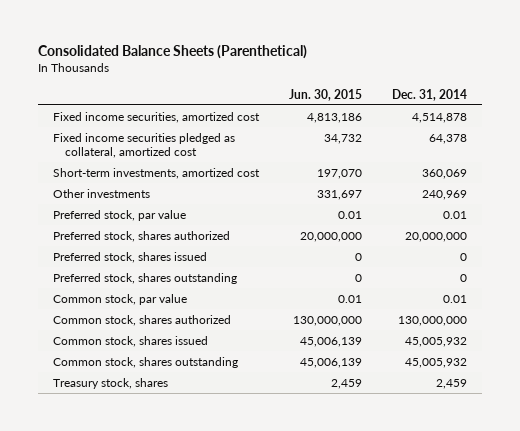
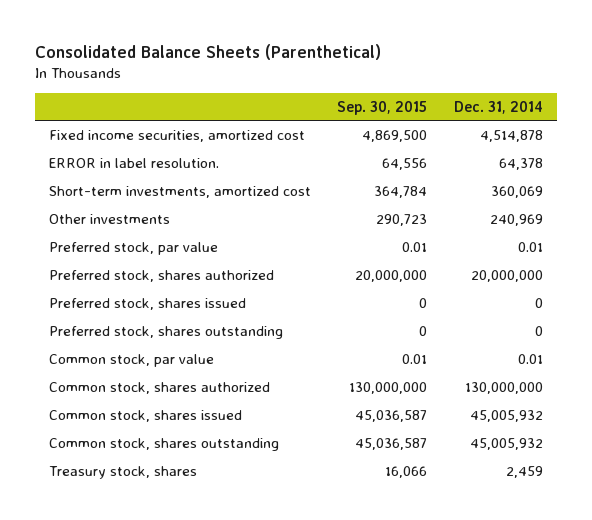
[288,88,362,101] Jun. 30, 2015 -> none
none -> [337,100,428,115] Sep. 30, 2015
[52,132,235,159] Fixed income securities pledged as collateral, amortized cost -> [48,157,219,168] ERROR in label resolution.

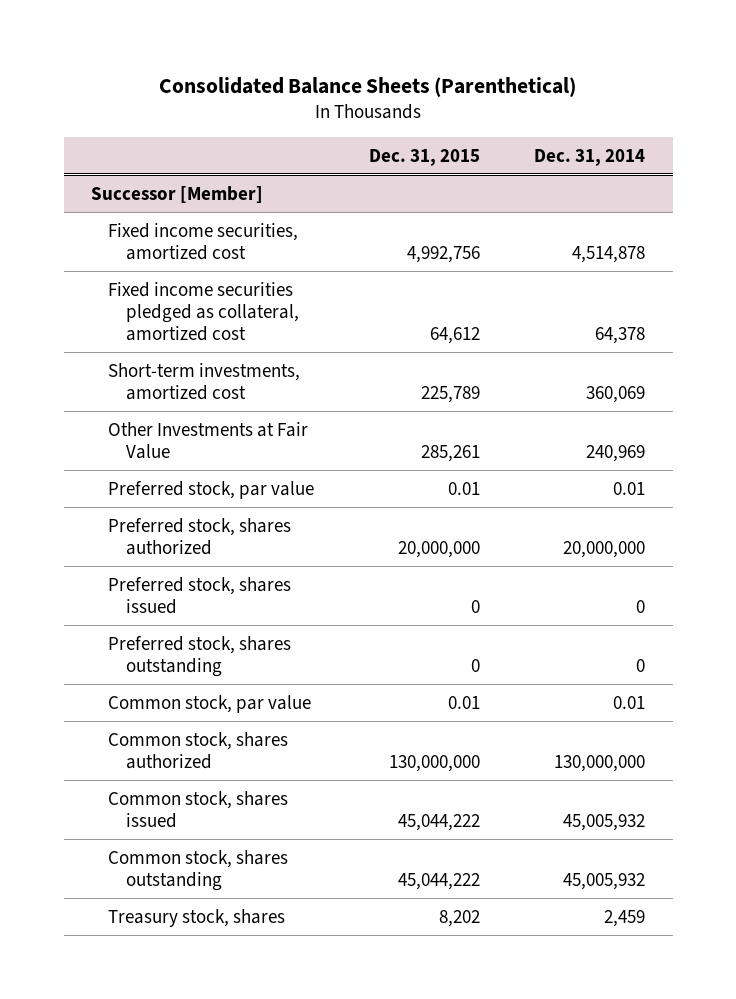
[337,100,428,115] Sep. 30, 2015 -> none
none -> [368,148,480,166] Dec. 31, 2015
none -> [90,185,263,203] Successor [Member]
[48,157,219,168] ERROR in label resolution. -> [108,281,299,341] Fixed income securities pledged as collateral, amortized cost
[48,213,170,224] Other investments -> [108,421,309,459] Other Investments at Fair Value

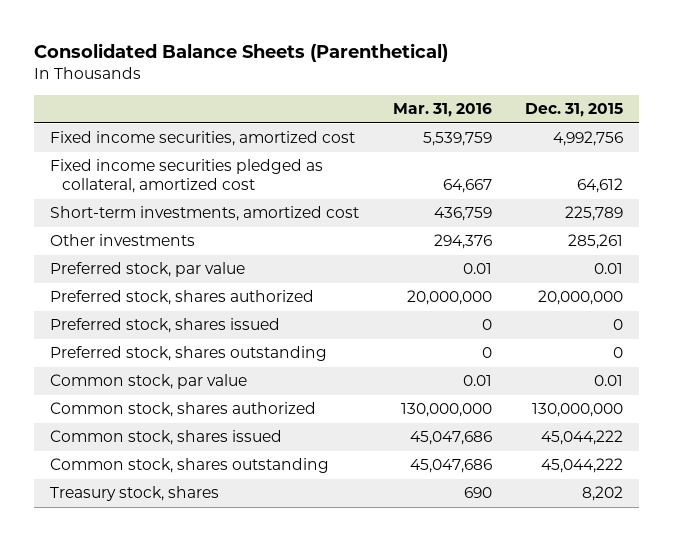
[534,148,646,166] Dec. 31, 2014 -> none
none -> [392,103,492,118] Mar. 31, 2016
[90,185,263,203] Successor [Member] -> none
[108,421,309,459] Other Investments at Fair Value -> [50,234,196,247] Other investments

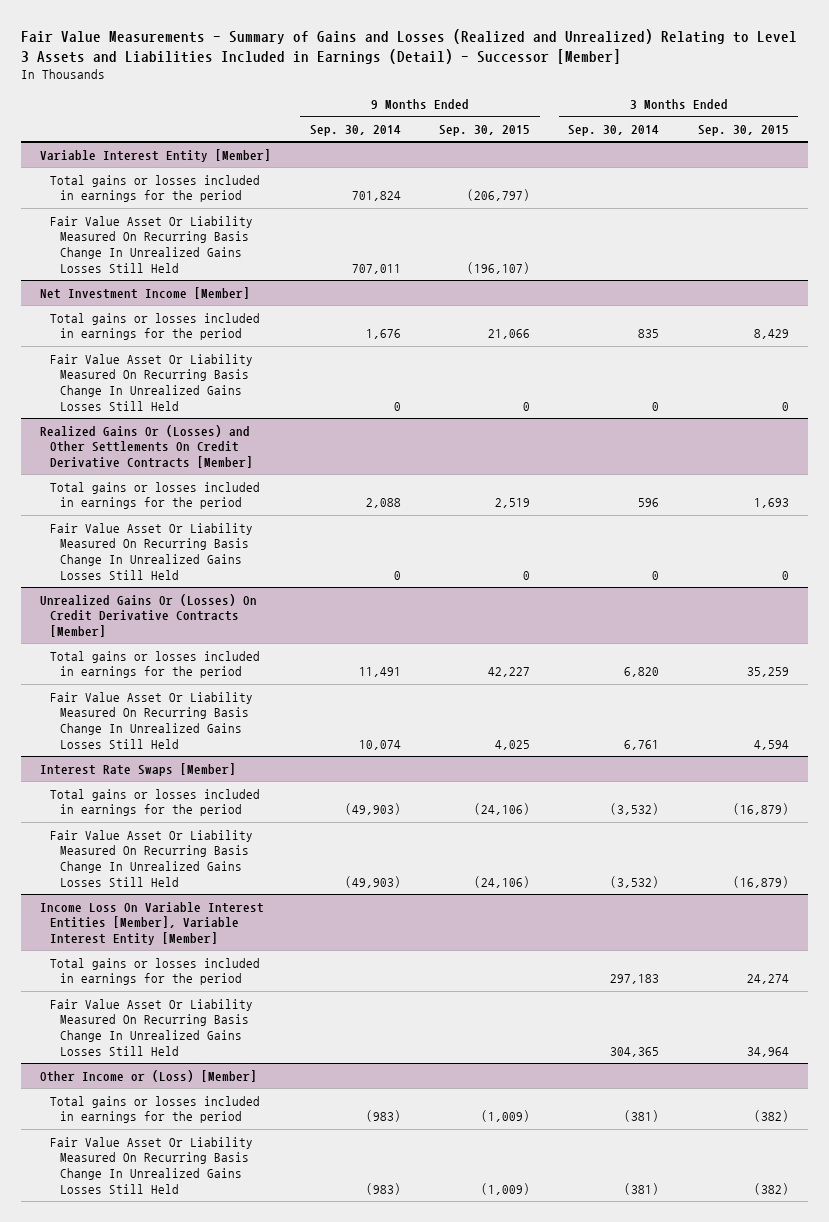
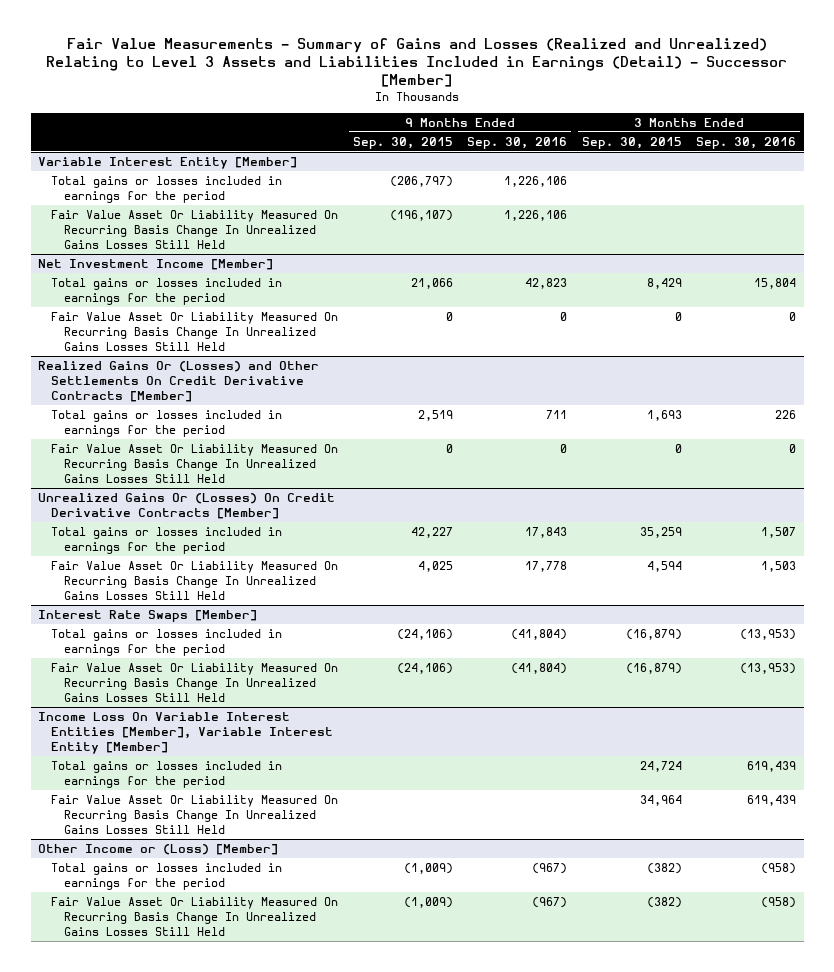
[309,124,401,136] Sep. 30, 2014 -> none
[568,124,660,136] Sep. 30, 2014 -> none
none -> [467,136,568,149] Sep. 30, 2016
none -> [696,136,797,149] Sep. 30, 2016
[746,974,789,985] 24,274 -> [639,760,682,772] 24,724

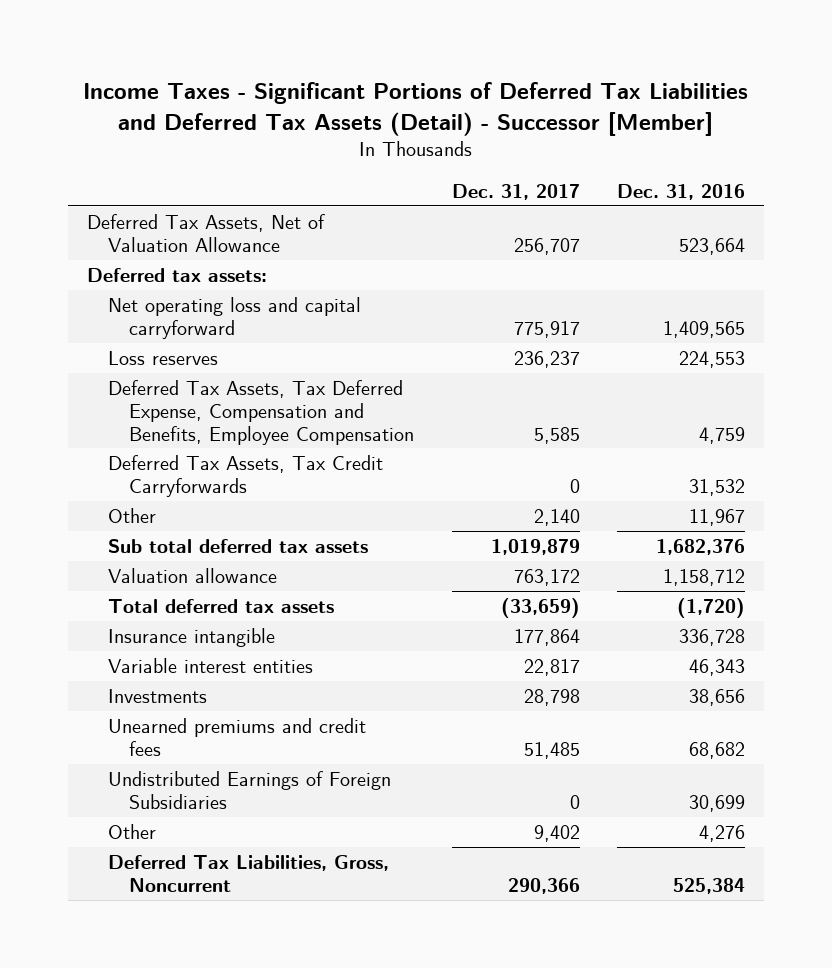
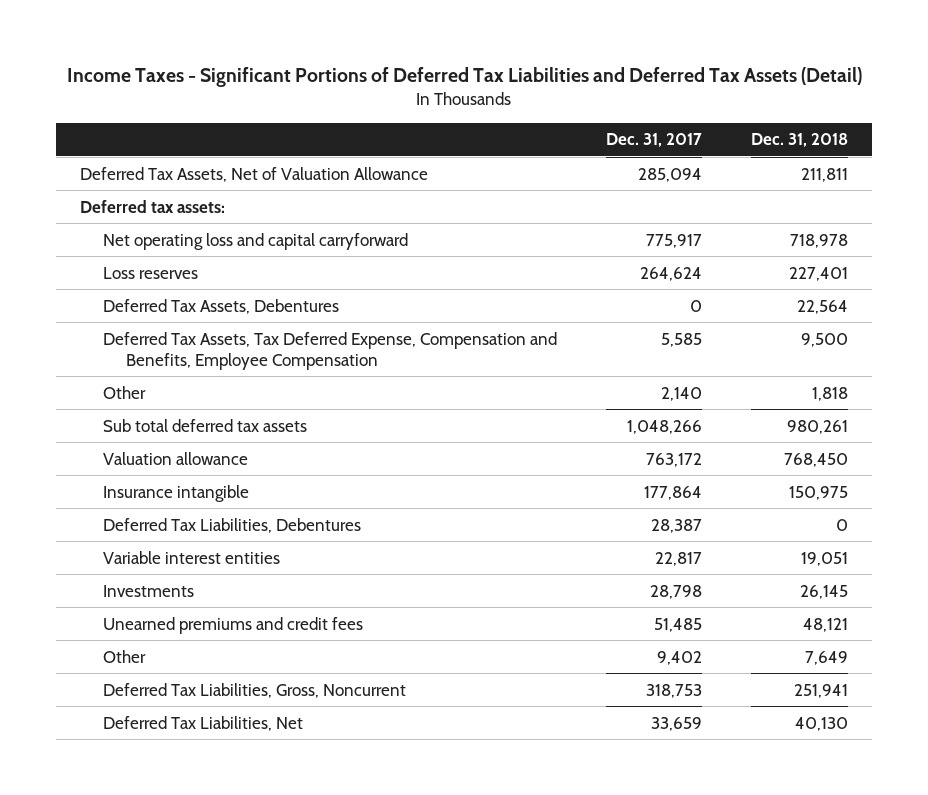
[82,81,748,136] Income Taxes - Significant Portions of Deferred Tax Liabilities and Deferred Tax Assets (Detail) - Successor [Member] -> [67,67,863,88] Income Taxes - Significant Portions of Deferred Tax Liabilities and Deferred Tax Assets (Detail)
[617,183,746,200] Dec. 31, 2016 -> none
none -> [750,133,848,148] Dec. 31, 2018
[513,237,580,255] 256,707 -> [637,167,702,182] 285,094
[513,350,580,368] 236,237 -> [639,266,702,281] 264,624
none -> [102,298,339,314] Deferred Tax Assets, Debentures
[107,454,383,497] Deferred Tax Assets, Tax Credit Carryforwards -> none
[490,538,580,555] 1,019,879 -> [626,419,702,434] 1,048,266
[107,598,334,613] Total deferred tax assets -> none
none -> [102,517,361,533] Deferred Tax Liabilities, Debentures
[107,770,391,809] Undistributed Earnings of Foreign Subsidiaries -> none
[507,877,580,894] 290,366 -> [645,683,702,698] 318,753
none -> [102,715,303,731] Deferred Tax Liabilities, Net

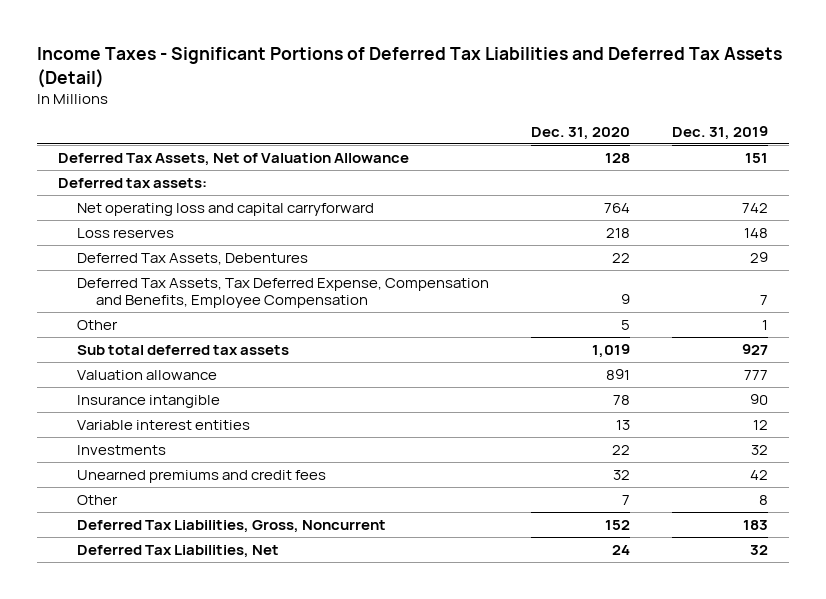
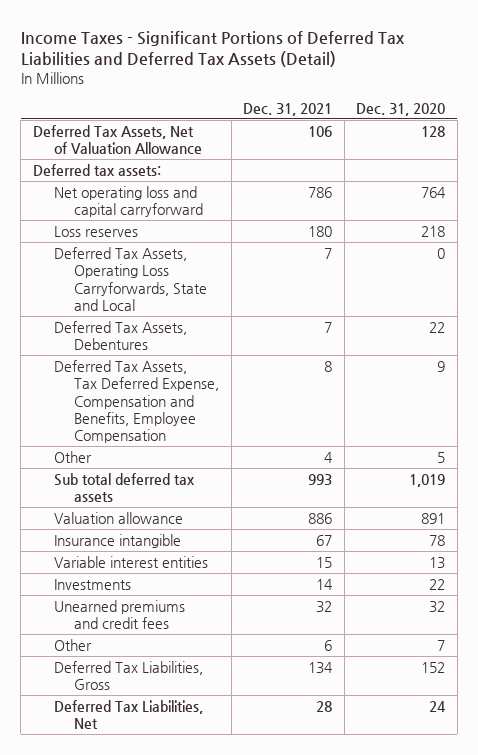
[671,125,768,140] Dec. 31, 2019 -> none
none -> [243,102,333,116] Dec. 31, 2021
none -> [53,246,208,311] Deferred Tax Assets, Operating Loss Carryforwards, State and Local
[77,519,387,533] Deferred Tax Liabilities, Gross, Noncurrent -> [53,660,203,691] Deferred Tax Liabilities, Gross

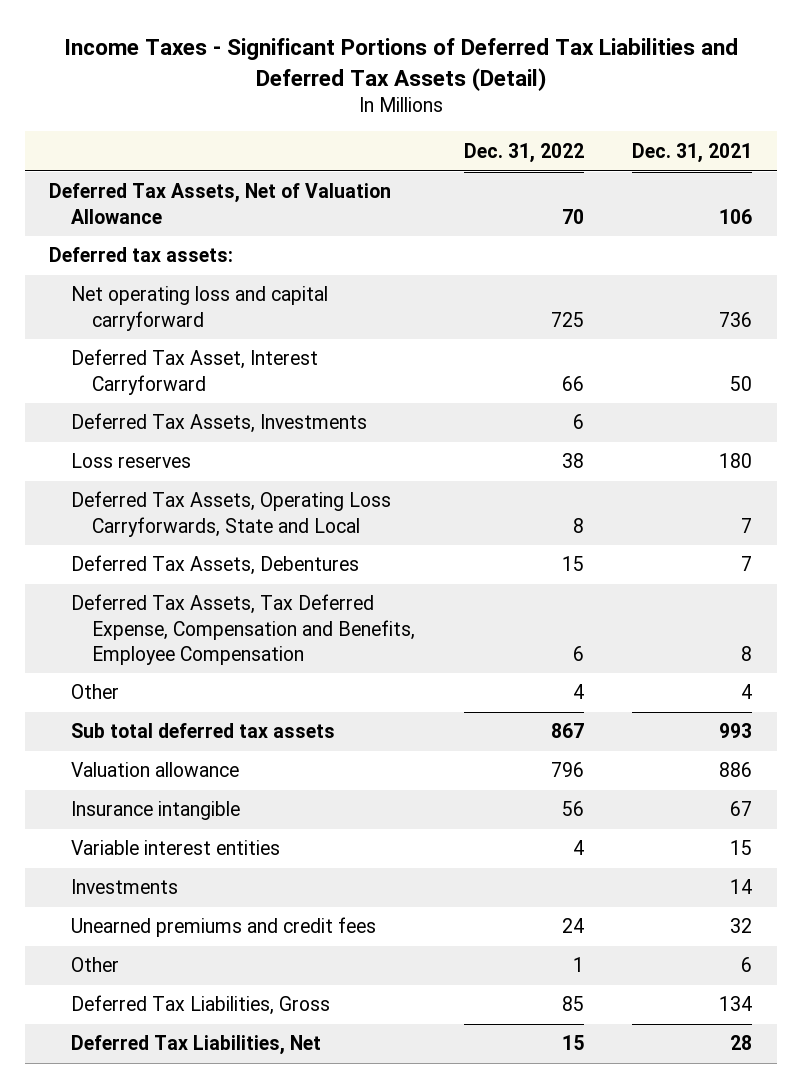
[356,102,446,116] Dec. 31, 2020 -> none
none -> [463,142,584,163] Dec. 31, 2022
[308,186,333,198] 786 -> [719,311,753,327] 736
none -> [70,349,318,395] Deferred Tax Asset, Interest Carryforward
none -> [70,413,367,434] Deferred Tax Assets, Investments

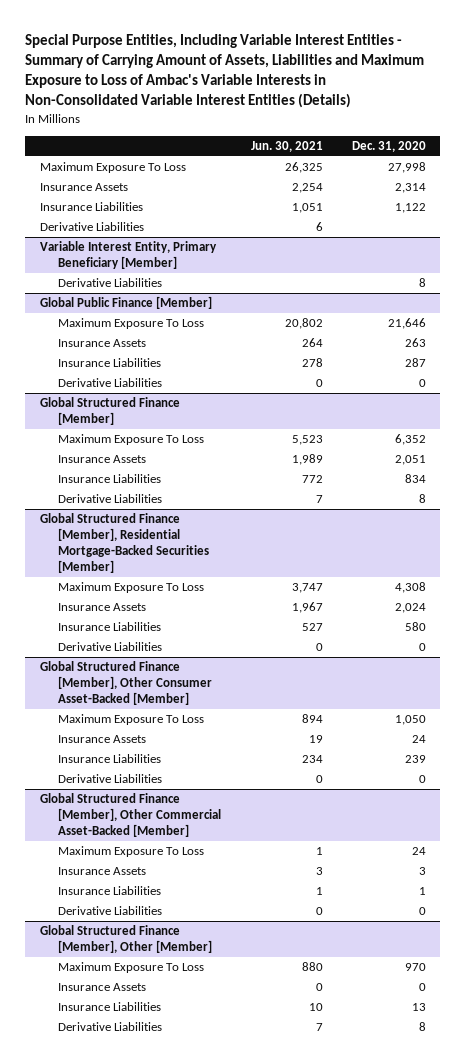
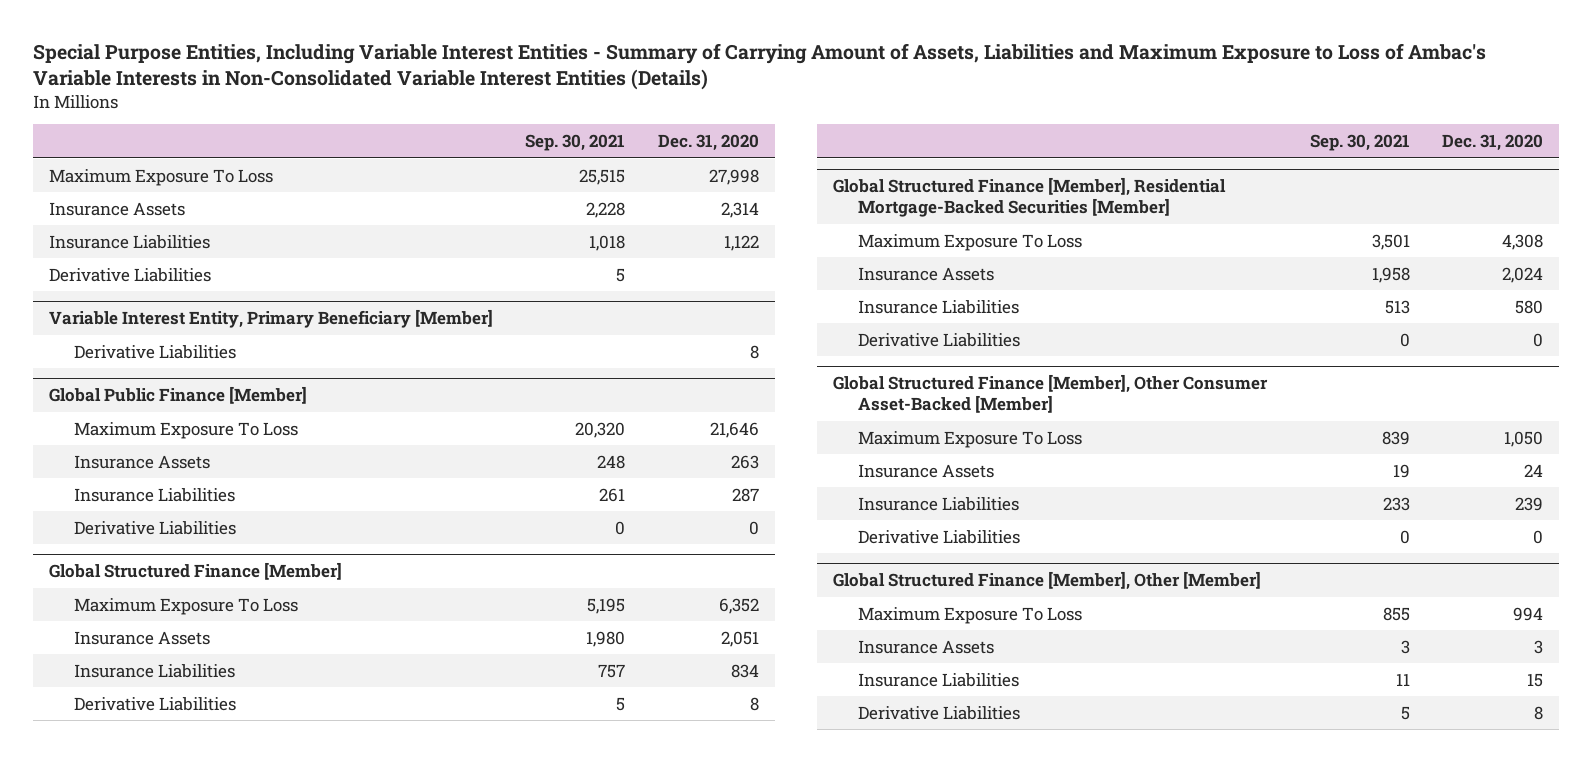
[250,140,323,152] Jun. 30, 2021 -> none
none -> [525,134,626,152] Sep. 30, 2021
[40,793,222,837] Global Structured Finance [Member], Other Commercial Asset-Backed [Member] -> none
[58,846,205,858] Maximum Exposure To Loss -> none
[58,867,147,876] Insurance Assets -> none
[58,886,162,896] Insurance Liabilities -> none
[58,906,163,916] Derivative Liabilities -> none
[404,963,426,972] 970 -> [1513,606,1544,621] 994
[418,983,426,992] 0 -> [1534,639,1544,654] 3
[411,1003,426,1012] 13 -> [1527,672,1544,687] 15

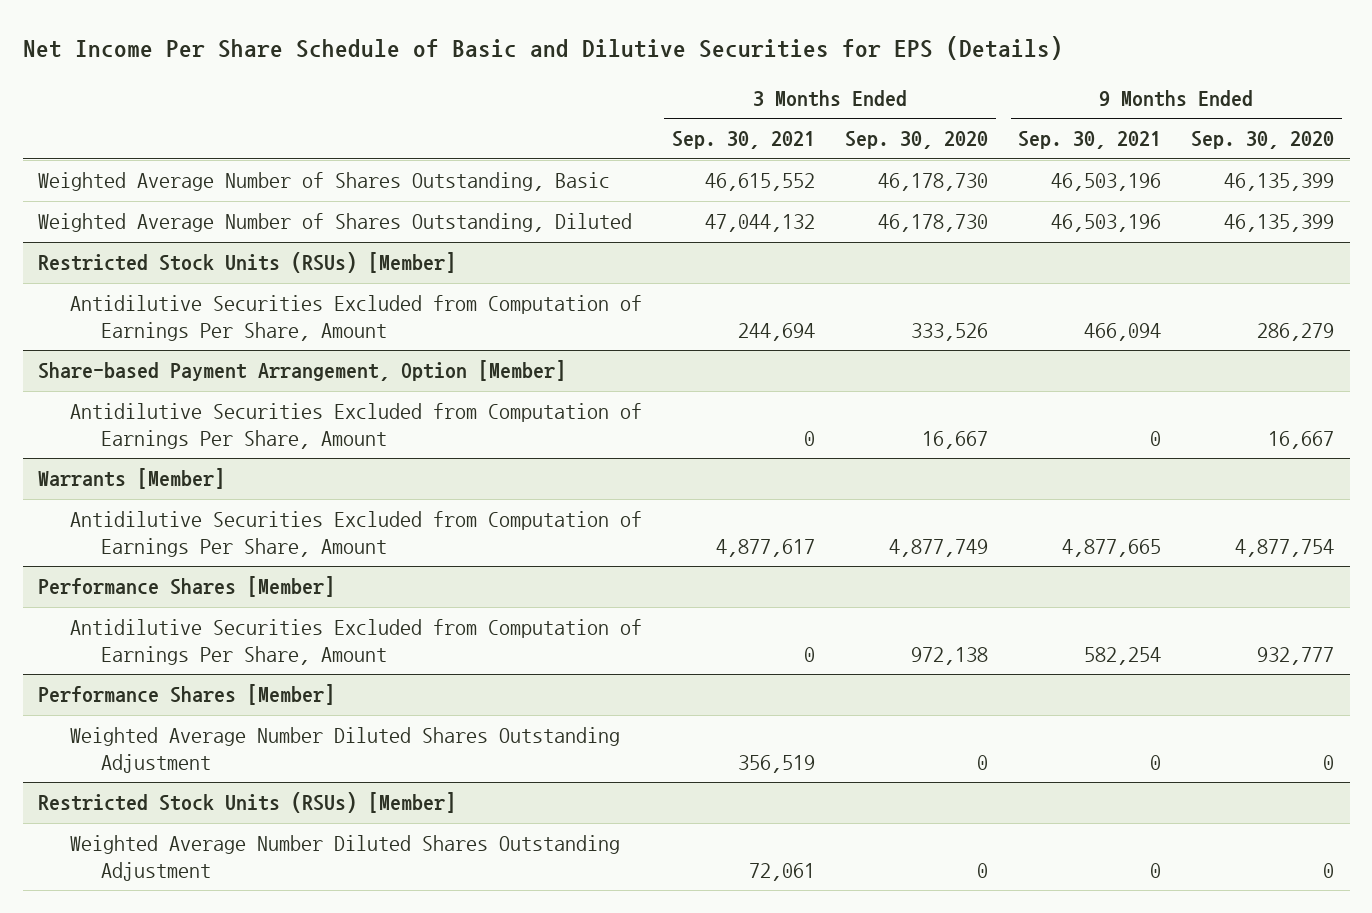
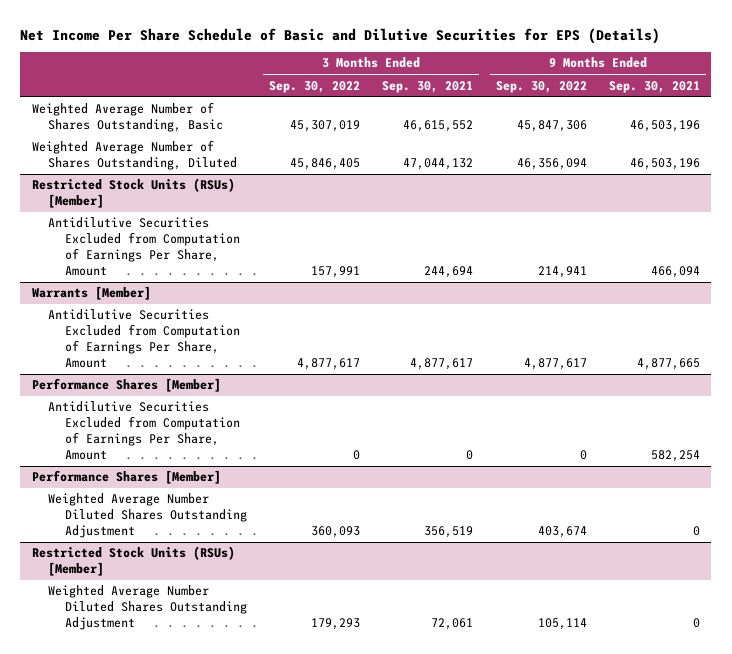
[845,131,989,150] Sep. 30, 2020 -> none
[1191,131,1335,150] Sep. 30, 2020 -> none
none -> [268,80,360,93] Sep. 30, 2022
none -> [495,80,587,93] Sep. 30, 2022
[37,360,566,382] Share-based Payment Arrangement, Option [Member] -> none
[69,403,642,449] Antidilutive Securities Excluded from Computation of Earnings Per Share, Amount -> none

